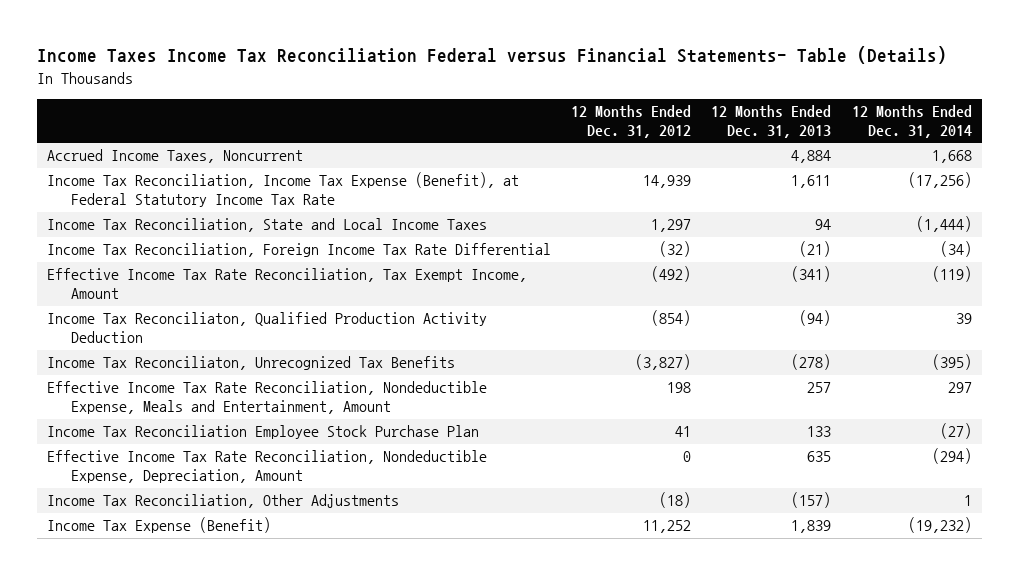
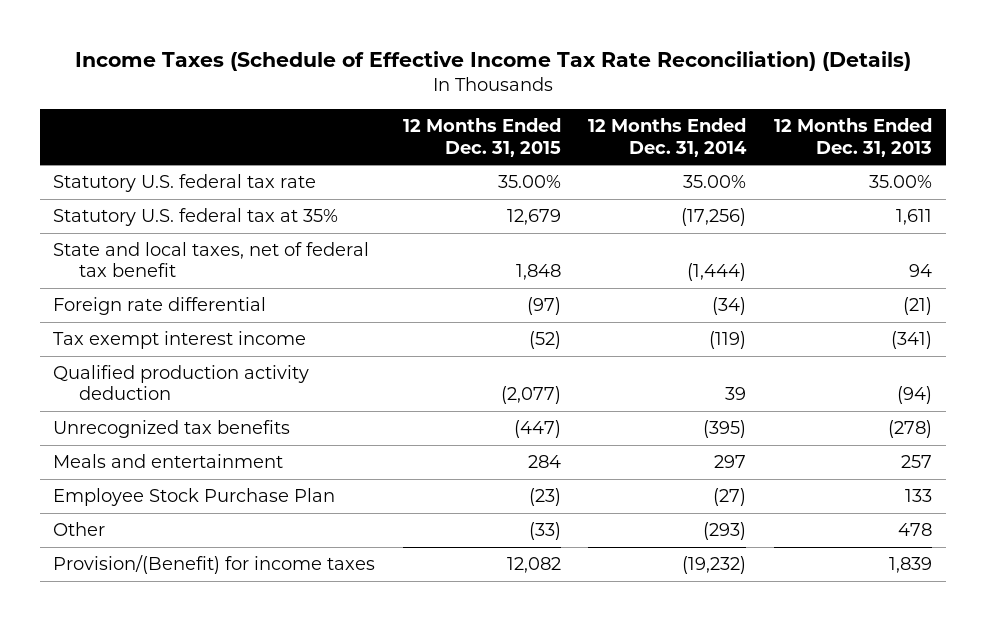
[36,46,947,65] Income Taxes Income Tax Reconciliation Federal versus Financial Statements- Table (Details) -> [74,51,911,72] Income Taxes (Schedule of Effective Income Tax Rate Reconciliation) (Details)
[571,105,692,139] 12 Months Ended Dec. 31, 2012 -> none
none -> [402,118,561,157] 12 Months Ended Dec. 31, 2015
[46,149,303,164] Accrued Income Taxes, Noncurrent -> none
[46,450,487,484] Effective Income Tax Rate Reconciliation, Nondeductible Expense, Depreciation, Amount -> none
none -> [53,174,317,193] Statutory U.S. federal tax rate
[46,172,519,208] Income Tax Reconciliation, Income Tax Expense (Benefit), at Federal Statutory Income Tax Rate -> [53,208,339,227] Statutory U.S. federal tax at 35%
[46,218,487,233] Income Tax Reconciliation, State and Local Income Taxes -> [53,242,370,278] State and local taxes, net of federal tax benefit
[46,243,551,258] Income Tax Reconciliation, Foreign Income Tax Rate Differential -> [53,297,267,316] Foreign rate differential
[46,268,527,300] Effective Income Tax Rate Reconciliation, Tax Exempt Income, Amount -> [53,331,307,350] Tax exempt interest income
[46,312,487,344] Income Tax Reconciliaton, Qualified Production Activity Deduction -> [53,365,310,401] Qualified production activity deduction
[46,356,455,371] Income Tax Reconciliaton, Unrecognized Tax Benefits -> [53,420,291,439] Unrecognized tax benefits
[46,381,487,415] Effective Income Tax Rate Reconciliation, Nondeductible Expense, Meals and Entertainment, Amount -> [53,454,284,469] Meals and entertainment
[46,425,479,440] Income Tax Reconciliation Employee Stock Purchase Plan -> [53,488,336,507] Employee Stock Purchase Plan
[46,494,399,509] Income Tax Reconciliation, Other Adjustments -> [53,522,106,537] Other
[791,492,832,509] (157) -> [897,523,932,537] 478
[963,495,972,507] 1 -> [703,522,747,541] (293)
[46,517,271,534] Income Tax Expense (Benefit) -> [53,555,376,575] Provision/(Benefit) for income taxes

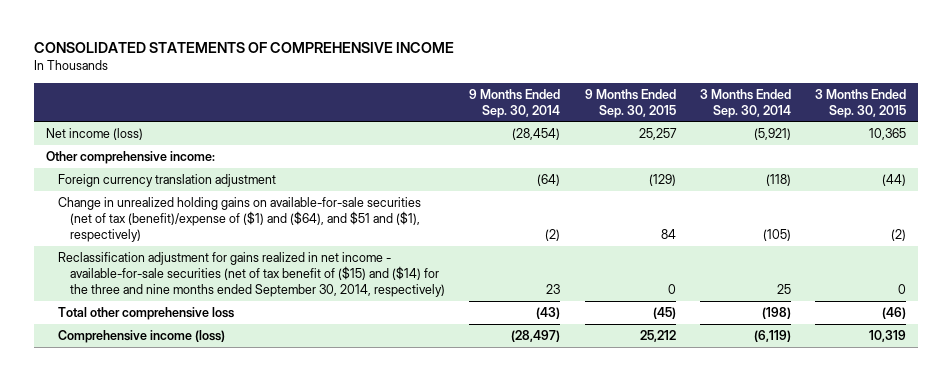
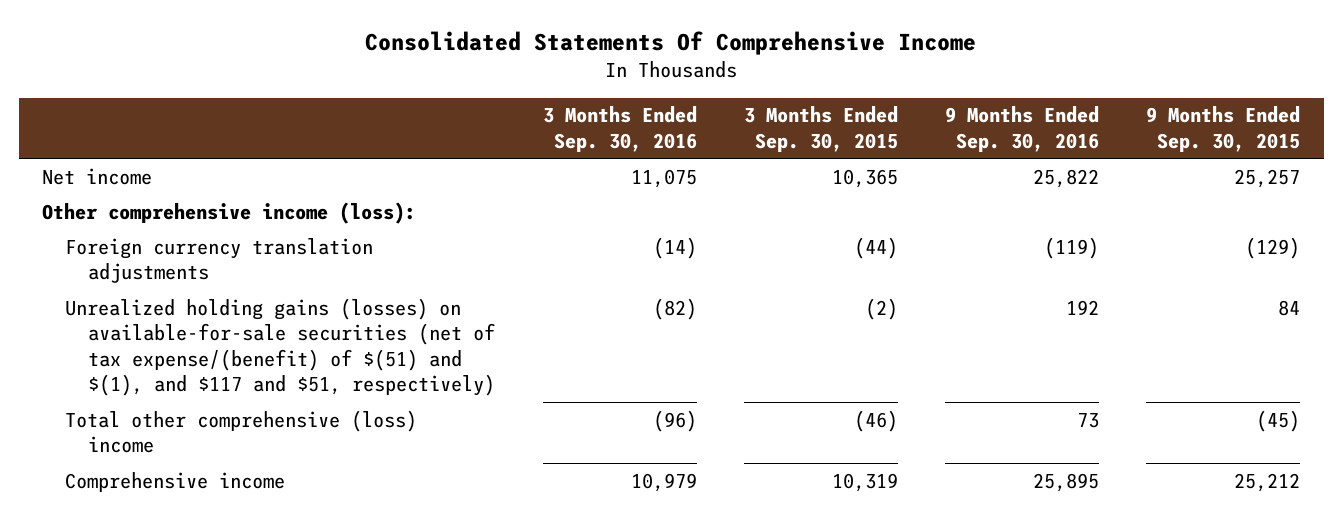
[34,42,455,54] CONSOLIDATED STATEMENTS OF COMPREHENSIVE INCOME -> [365,31,977,56] Consolidated Statements Of Comprehensive Income
[469,88,561,118] 9 Months Ended Sep. 30, 2014 -> none
[699,88,791,118] 3 Months Ended Sep. 30, 2014 -> none
none -> [542,106,697,152] 3 Months Ended Sep. 30, 2016
none -> [945,106,1100,152] 9 Months Ended Sep. 30, 2016
[58,251,445,298] Reclassification adjustment for gains realized in net income - available-for-sale securities (net of tax benefit of ($15) and ($14) for the three and nine months ended September 30, 2014, respectively) -> none
[46,127,144,140] Net income (loss) -> [42,167,153,185] Net income
[46,150,216,164] Other comprehensive income: -> [42,201,417,224] Other comprehensive income (loss):
[58,173,277,187] Foreign currency translation adjustment -> [65,237,374,284] Foreign currency translation adjustments
[58,196,422,243] Change in unrealized holding gains on available-for-sale securities (net of tax (benefit)/expense of ($1) and ($64), and $51 and ($1), respectively) -> [65,297,496,397] Unrealized holding gains (losses) on available-for-sale securities (net of tax expense/(benefit) of $(51) and $(1), and $117 and $51, respectively)
[58,306,235,320] Total other comprehensive loss -> [65,409,418,454] Total other comprehensive (loss) income
[58,329,226,343] Comprehensive income (loss) -> [65,471,286,492] Comprehensive income

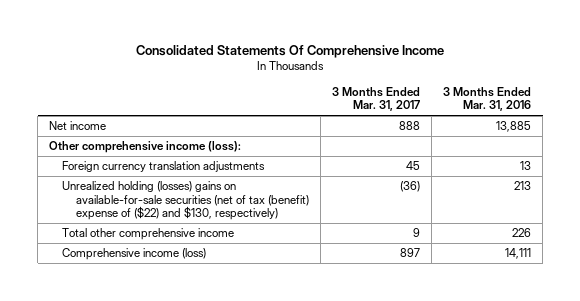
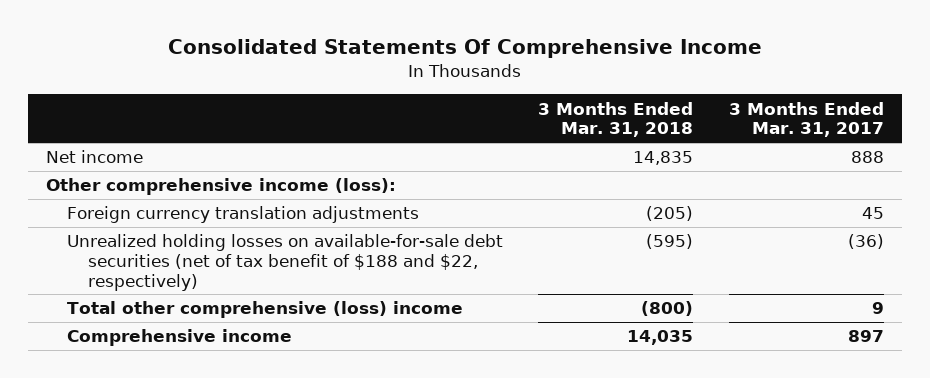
[443,86,532,112] 3 Months Ended Mar. 31, 2016 -> none
none -> [538,101,694,138] 3 Months Ended Mar. 31, 2018
[62,181,309,220] Unrealized holding (losses) gains on available-for-sale securities (net of tax (benefit) expense of ($22) and $130, respectively) -> [66,234,503,291] Unrealized holding losses on available-for-sale debt securities (net of tax benefit of $188 and $22, respectively)
[62,228,235,241] Total other comprehensive income -> [66,301,463,319] Total other comprehensive (loss) income
[62,248,207,261] Comprehensive income (loss) -> [66,329,292,347] Comprehensive income

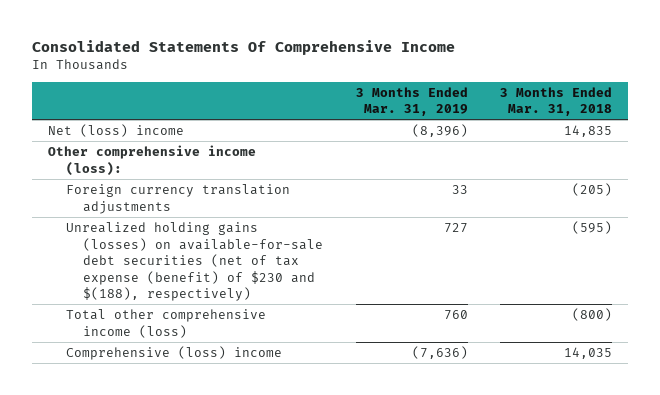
[728,101,884,138] 3 Months Ended Mar. 31, 2017 -> none
none -> [355,86,468,117] 3 Months Ended Mar. 31, 2019
[45,150,143,164] Net income -> [47,124,184,138] Net (loss) income
[66,234,503,291] Unrealized holding losses on available-for-sale debt securities (net of tax benefit of $188 and $22, respectively) -> [65,222,324,301] Unrealized holding gains (losses) on available-for-sale debt securities (net of tax expense (benefit) of $230 and $(188), respectively)
[66,301,463,319] Total other comprehensive (loss) income -> [65,309,266,338] Total other comprehensive income (loss)
[66,329,292,347] Comprehensive income -> [65,346,282,361] Comprehensive (loss) income

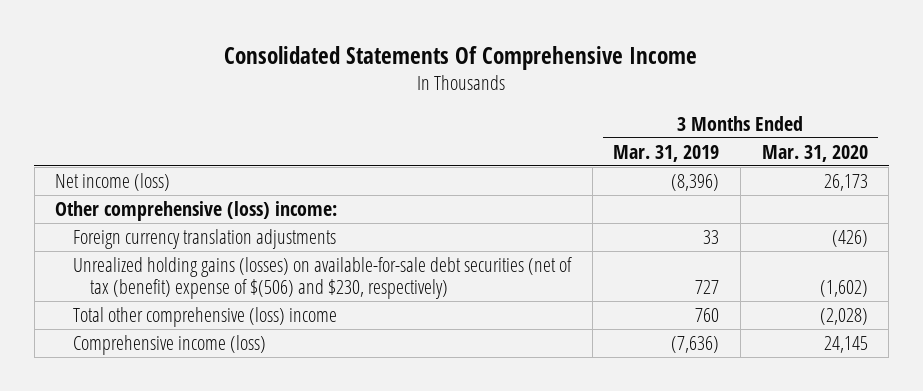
[499,86,612,117] 3 Months Ended Mar. 31, 2018 -> none
none -> [761,144,868,162] Mar. 31, 2020
[47,124,184,138] Net (loss) income -> [55,172,171,191] Net income (loss)
[47,145,256,176] Other comprehensive income (loss): -> [55,200,338,221] Other comprehensive (loss) income:
[65,222,324,301] Unrealized holding gains (losses) on available-for-sale debt securities (net of tax expense (benefit) of $230 and $(188), respectively) -> [72,256,572,300] Unrealized holding gains (losses) on available-for-sale debt securities (net of tax (benefit) expense of $(506) and $230, respectively)
[65,309,266,338] Total other comprehensive income (loss) -> [72,306,337,327] Total other comprehensive (loss) income
[65,346,282,361] Comprehensive (loss) income -> [72,334,266,355] Comprehensive income (loss)

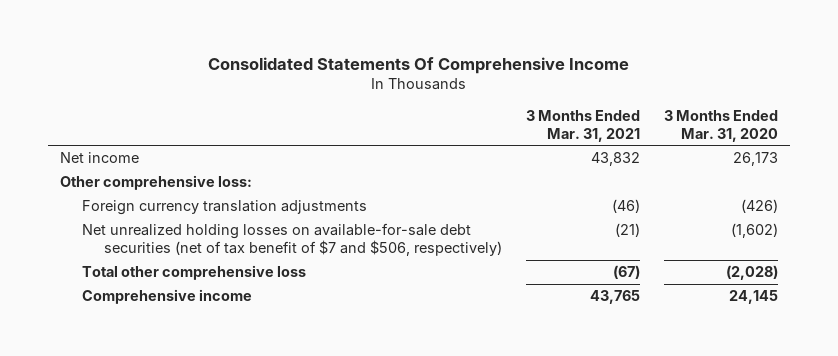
[613,144,720,162] Mar. 31, 2019 -> none
none -> [526,109,641,142] 3 Months Ended Mar. 31, 2021
[55,172,171,191] Net income (loss) -> [59,152,139,164] Net income
[55,200,338,221] Other comprehensive (loss) income: -> [59,175,252,191] Other comprehensive loss:
[72,256,572,300] Unrealized holding gains (losses) on available-for-sale debt securities (net of tax (benefit) expense of $(506) and $230, respectively) -> [82,223,503,257] Net unrealized holding losses on available-for-sale debt securities (net of tax benefit of $7 and $506, respectively)
[72,306,337,327] Total other comprehensive (loss) income -> [82,265,307,281] Total other comprehensive loss
[72,334,266,355] Comprehensive income (loss) -> [82,289,253,305] Comprehensive income

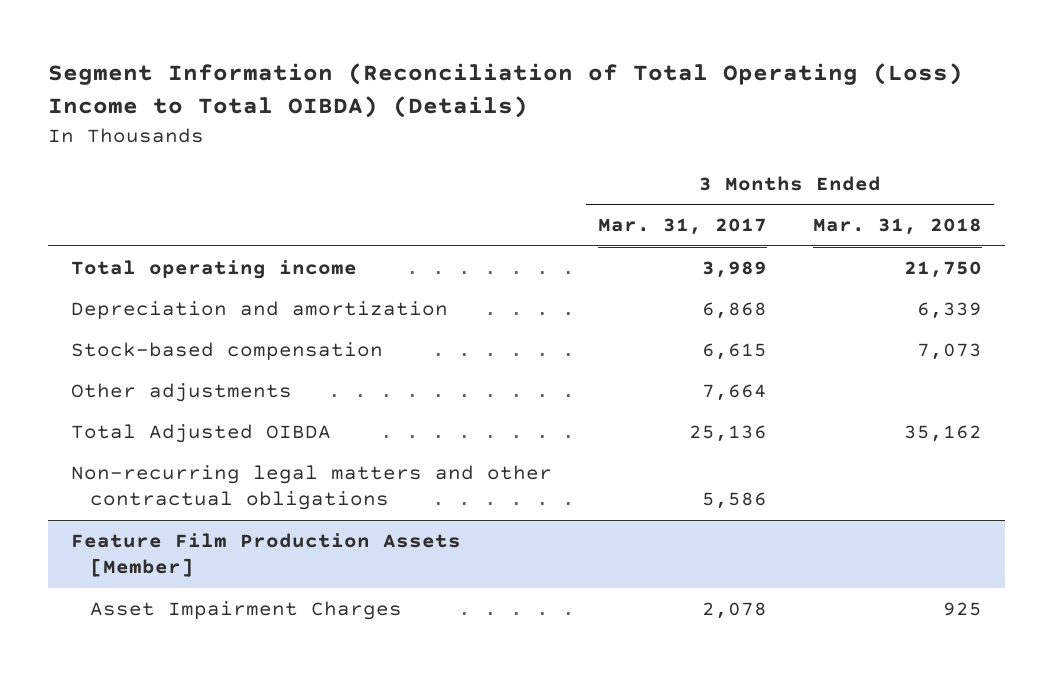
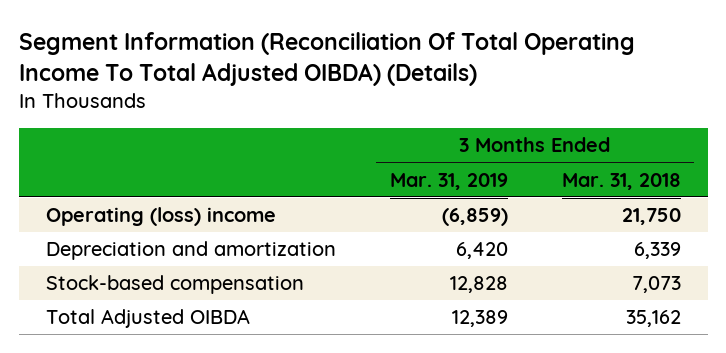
[47,63,963,119] Segment Information (Reconciliation of Total Operating (Loss) Income to Total OIBDA) (Details) -> [18,31,635,86] Segment Information (Reconciliation Of Total Operating Income To Total Adjusted OIBDA) (Details)
[598,218,768,236] Mar. 31, 2017 -> none
none -> [389,172,508,190] Mar. 31, 2019
[70,259,357,279] Total operating income -> [45,207,276,227] Operating (loss) income
[70,382,292,402] Other adjustments -> none
[70,464,552,511] Non-recurring legal matters and other contractual obligations -> none
[70,532,461,578] Feature Film Production Assets [Member] -> none
[89,600,402,620] Asset Impairment Charges -> none

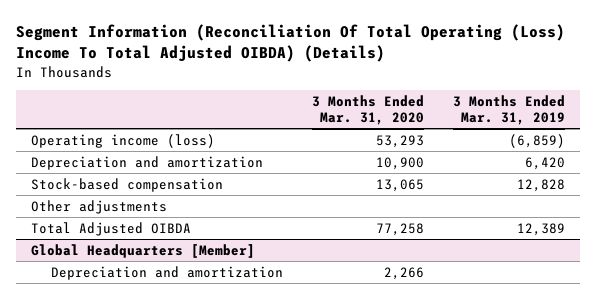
[18,31,635,86] Segment Information (Reconciliation Of Total Operating Income To Total Adjusted OIBDA) (Details) -> [15,24,565,63] Segment Information (Reconciliation Of Total Operating (Loss) Income To Total Adjusted OIBDA) (Details)
[561,172,681,190] Mar. 31, 2018 -> none
none -> [311,95,424,126] 3 Months Ended Mar. 31, 2020
[45,207,276,227] Operating (loss) income -> [30,133,215,148] Operating income (loss)
none -> [30,199,167,214] Other adjustments
none -> [30,243,255,258] Global Headquarters [Member]
none -> [50,265,283,280] Depreciation and amortization

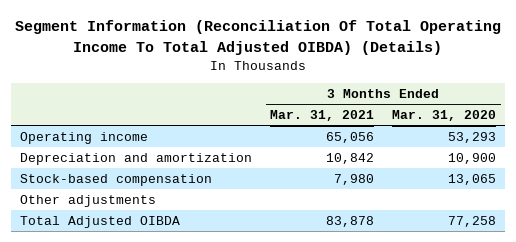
[15,24,565,63] Segment Information (Reconciliation Of Total Operating (Loss) Income To Total Adjusted OIBDA) (Details) -> [15,20,502,55] Segment Information (Reconciliation Of Total Operating Income To Total Adjusted OIBDA) (Details)
[453,95,566,126] 3 Months Ended Mar. 31, 2019 -> none
none -> [270,109,375,121] Mar. 31, 2021
[30,133,215,148] Operating income (loss) -> [19,131,148,144] Operating income
[30,243,255,258] Global Headquarters [Member] -> none
[50,265,283,280] Depreciation and amortization -> none

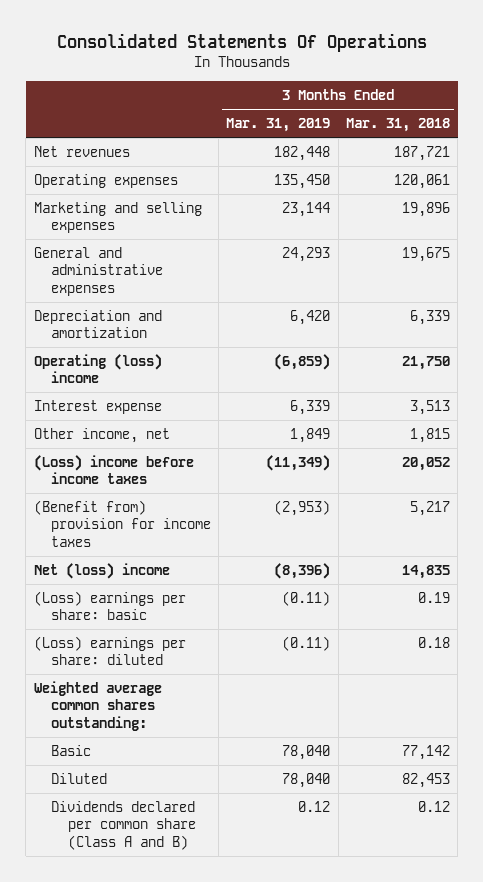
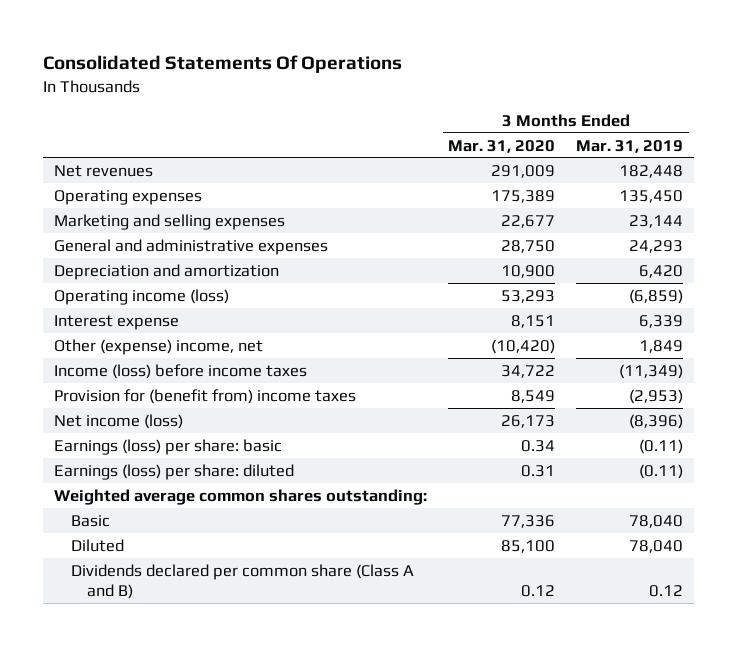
[345,118,450,133] Mar. 31, 2018 -> none
none -> [448,139,556,153] Mar. 31, 2020
[33,353,162,384] Operating (loss) income -> [54,288,230,305] Operating income (loss)
[33,427,170,443] Other income, net -> [54,338,264,355] Other (expense) income, net
[33,454,194,485] (Loss) income before income taxes -> [54,363,308,379] Income (loss) before income taxes
[33,499,211,547] (Benefit from) provision for income taxes -> [54,388,357,404] Provision for (benefit from) income taxes
[33,562,170,579] Net (loss) income -> [54,413,184,429] Net income (loss)
[33,590,186,621] (Loss) earnings per share: basic -> [54,438,283,455] Earnings (loss) per share: basic
[33,635,186,666] (Loss) earnings per share: diluted -> [54,463,295,480] Earnings (loss) per share: diluted

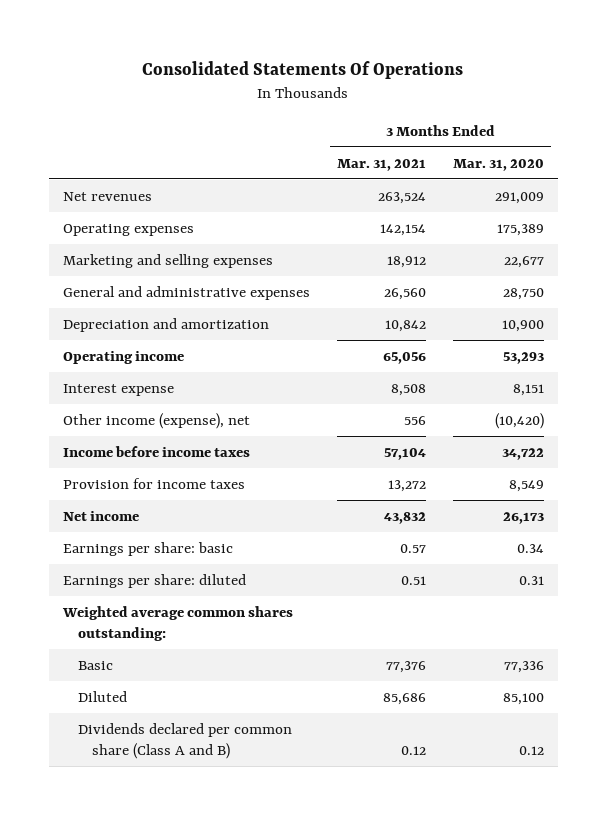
[576,139,684,153] Mar. 31, 2019 -> none
none -> [336,158,426,171] Mar. 31, 2021
[54,288,230,305] Operating income (loss) -> [62,350,184,364] Operating income
[54,338,264,355] Other (expense) income, net -> [62,412,250,429] Other income (expense), net
[54,363,308,379] Income (loss) before income taxes -> [62,445,250,457] Income before income taxes
[54,388,357,404] Provision for (benefit from) income taxes -> [62,477,245,489] Provision for income taxes
[54,413,184,429] Net income (loss) -> [62,510,139,521] Net income
[54,438,283,455] Earnings (loss) per share: basic -> [62,541,233,556] Earnings per share: basic
[54,463,295,480] Earnings (loss) per share: diluted -> [62,573,246,588] Earnings per share: diluted

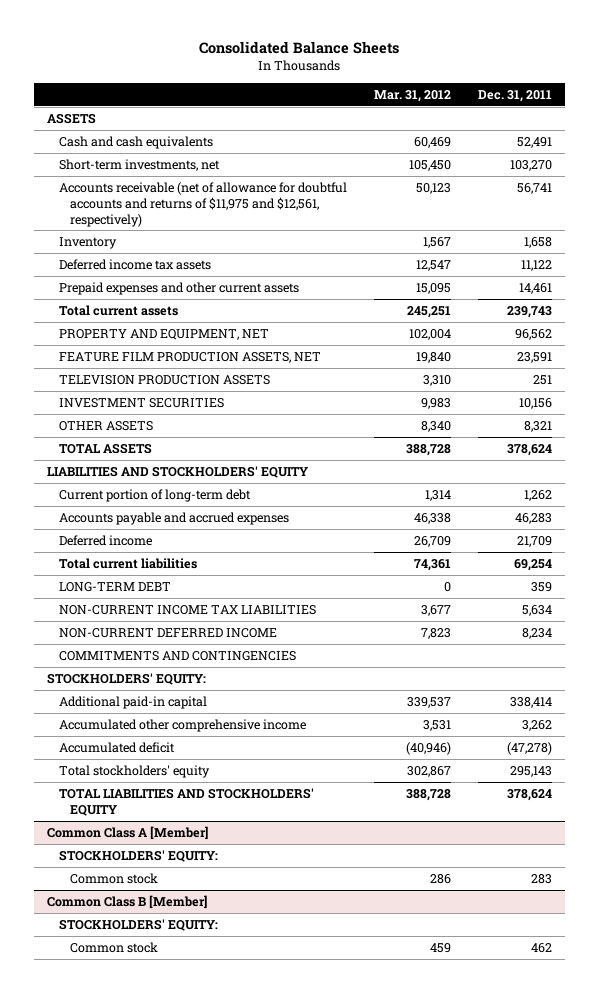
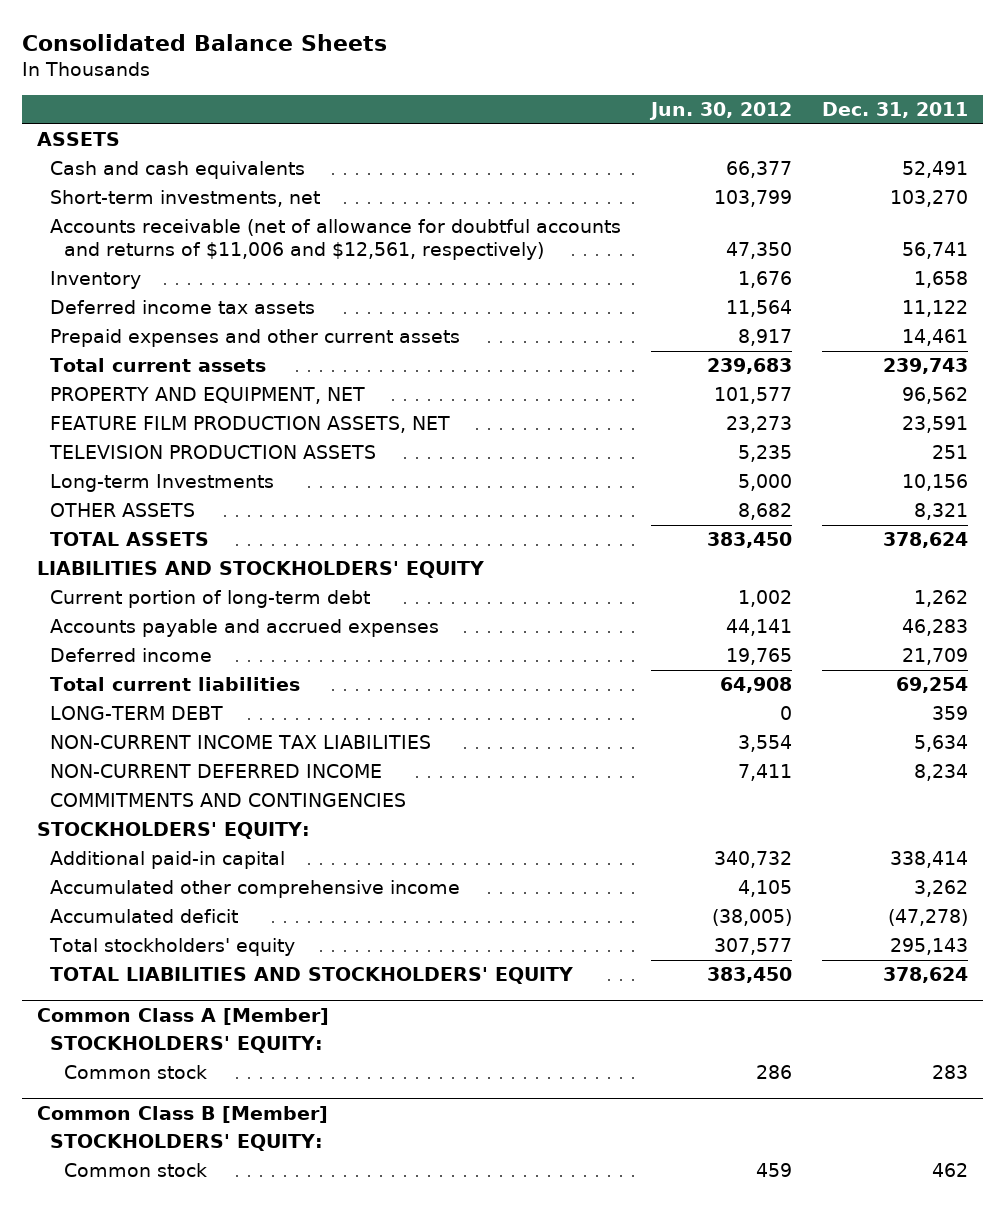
[373,89,451,102] Mar. 31, 2012 -> none
none -> [648,102,792,121] Jun. 30, 2012
[58,181,347,227] Accounts receivable (net of allowance for doubtful accounts and returns of $11,975 and $12,561, respectively) -> [50,219,622,261] Accounts receivable (net of allowance for doubtful accounts and returns of $11,006 and $12,561, respectively)
[58,397,224,408] INVESTMENT SECURITIES -> [50,474,275,493] Long-term Investments

